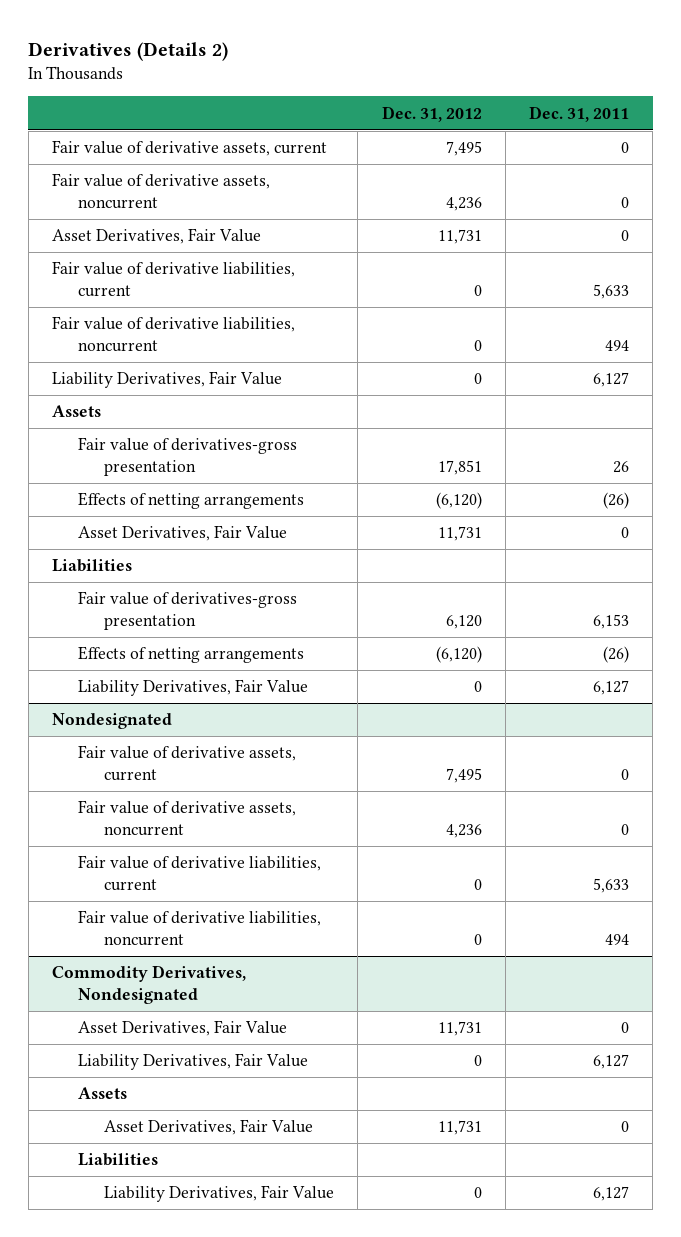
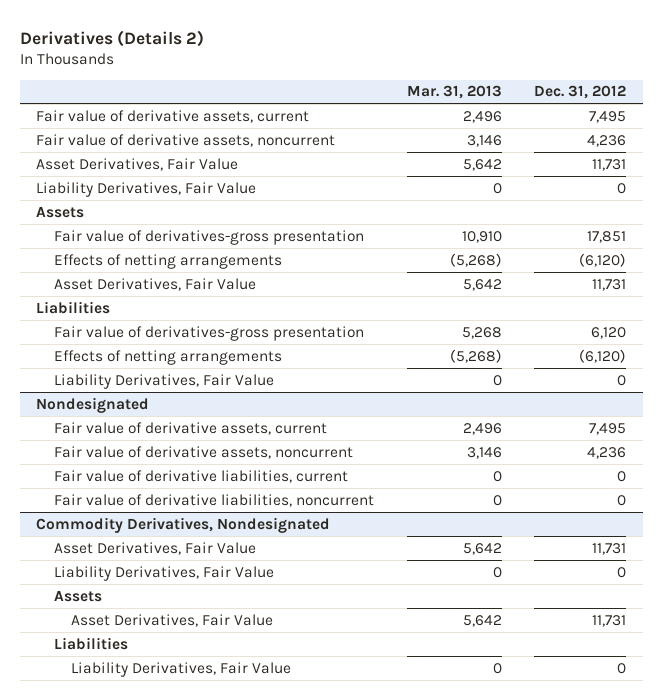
[528,105,629,122] Dec. 31, 2011 -> none
none -> [406,85,502,100] Mar. 31, 2013
[52,261,296,297] Fair value of derivative liabilities, current -> none
[52,316,296,352] Fair value of derivative liabilities, noncurrent -> none

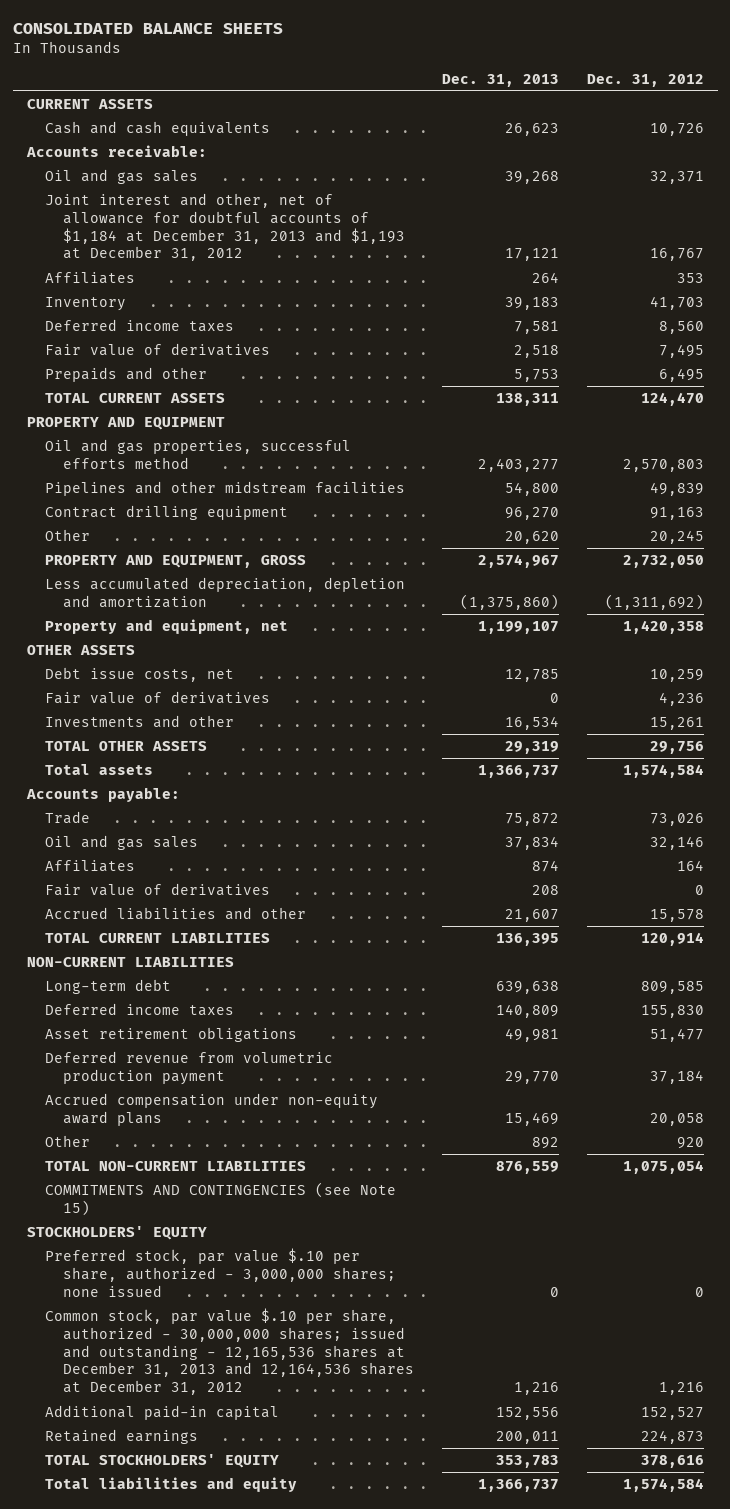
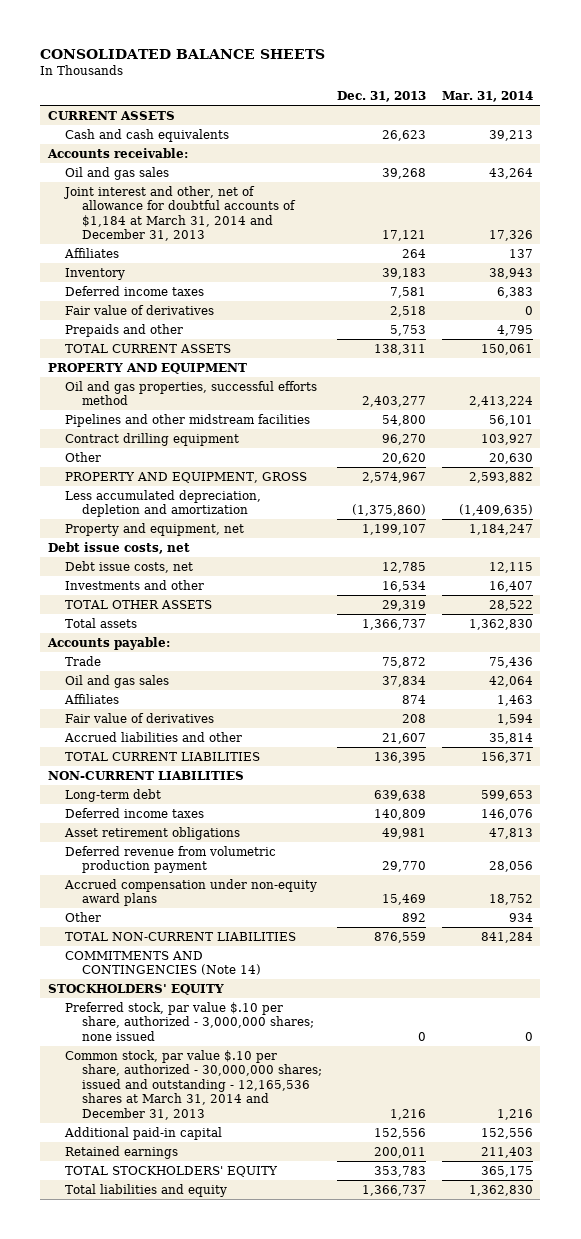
[586,73,704,87] Dec. 31, 2012 -> none
none -> [441,91,533,103] Mar. 31, 2014
[44,192,406,262] Joint interest and other, net of allowance for doubtful accounts of $1,184 at December 31, 2013 and $1,193 at December 31, 2012 -> [63,185,297,242] Joint interest and other, net of allowance for doubtful accounts of $1,184 at March 31, 2014 and December 31, 2013
[26,644,135,655] OTHER ASSETS -> [48,541,191,554] Debt issue costs, net
[44,690,270,704] Fair value of derivatives -> none
[44,1181,396,1216] COMMITMENTS AND CONTINGENCIES (see Note 15) -> [65,950,262,976] COMMITMENTS AND CONTINGENCIES (Note 14)
[44,1307,415,1396] Common stock, par value $.10 per share, authorized - 30,000,000 shares; issued and outstanding - 12,165,536 shares at December 31, 2013 and 12,164,536 shares at December 31, 2012 -> [65,1049,323,1120] Common stock, par value $.10 per share, authorized - 30,000,000 shares; issued and outstanding - 12,165,536 shares at March 31, 2014 and December 31, 2013

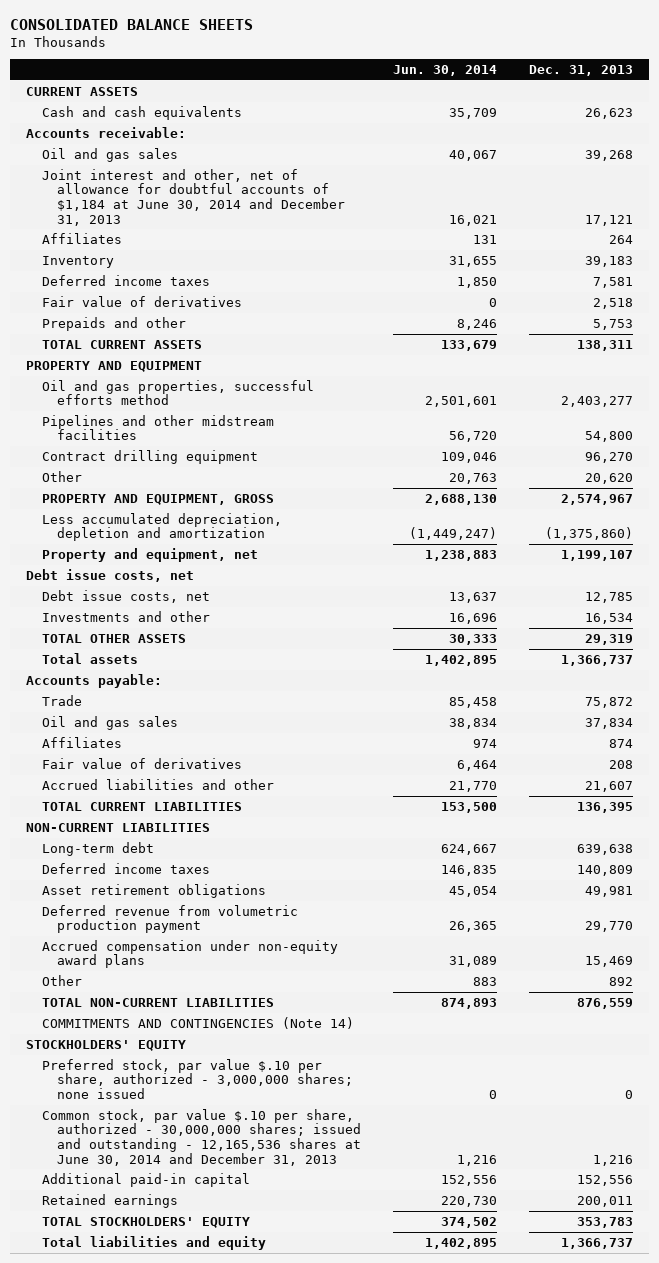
[441,91,533,103] Mar. 31, 2014 -> none
none -> [392,65,497,77] Jun. 30, 2014
[63,185,297,242] Joint interest and other, net of allowance for doubtful accounts of $1,184 at March 31, 2014 and December 31, 2013 -> [41,168,345,226] Joint interest and other, net of allowance for doubtful accounts of $1,184 at June 30, 2014 and December 31, 2013
[65,1049,323,1120] Common stock, par value $.10 per share, authorized - 30,000,000 shares; issued and outstanding - 12,165,536 shares at March 31, 2014 and December 31, 2013 -> [41,1108,361,1166] Common stock, par value $.10 per share, authorized - 30,000,000 shares; issued and outstanding - 12,165,536 shares at June 30, 2014 and December 31, 2013

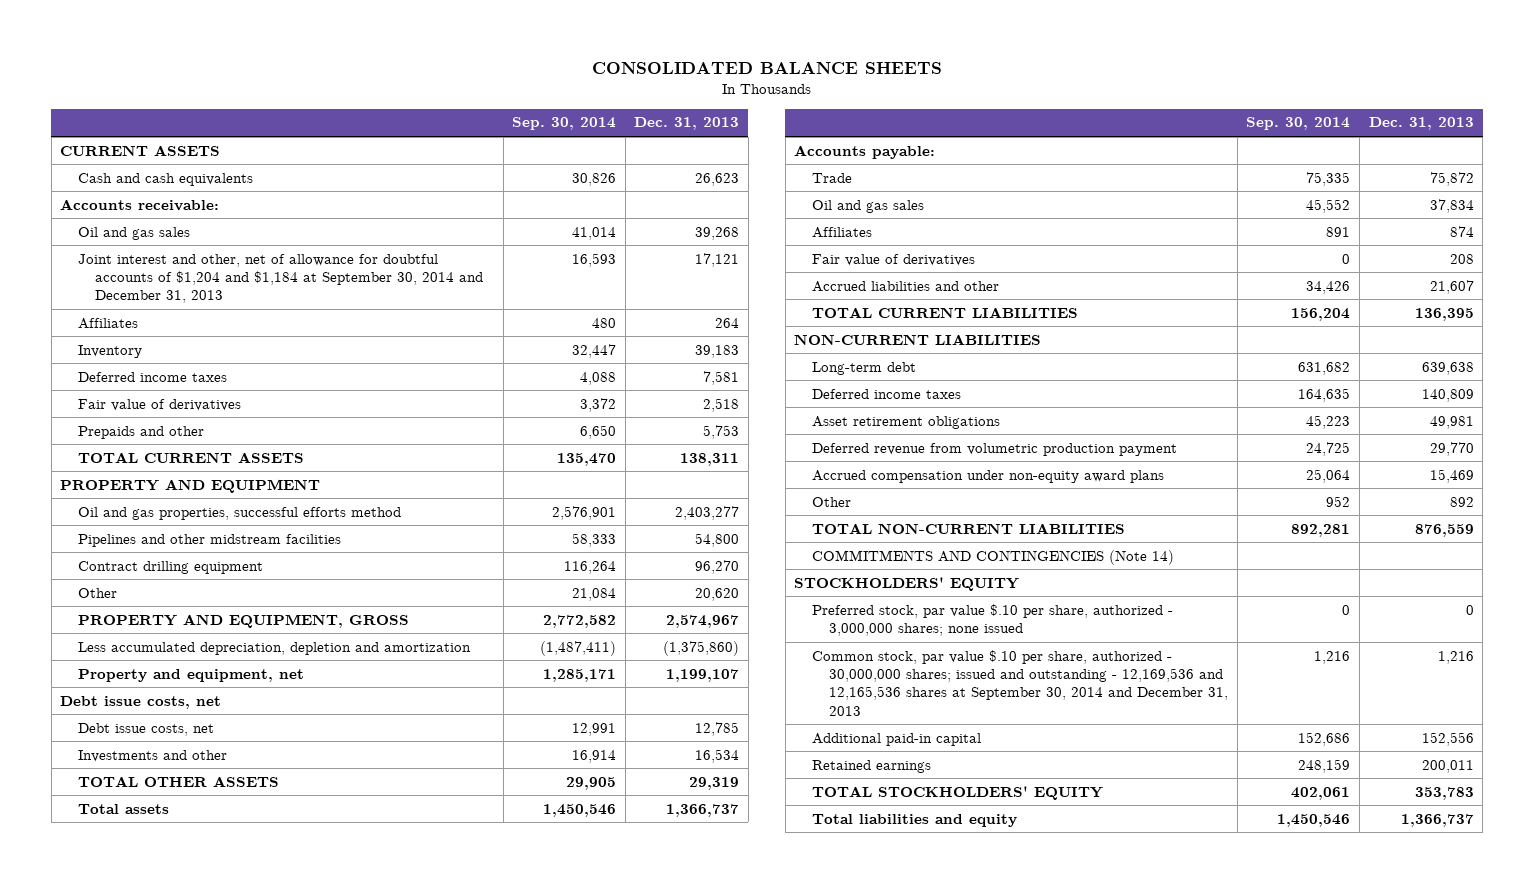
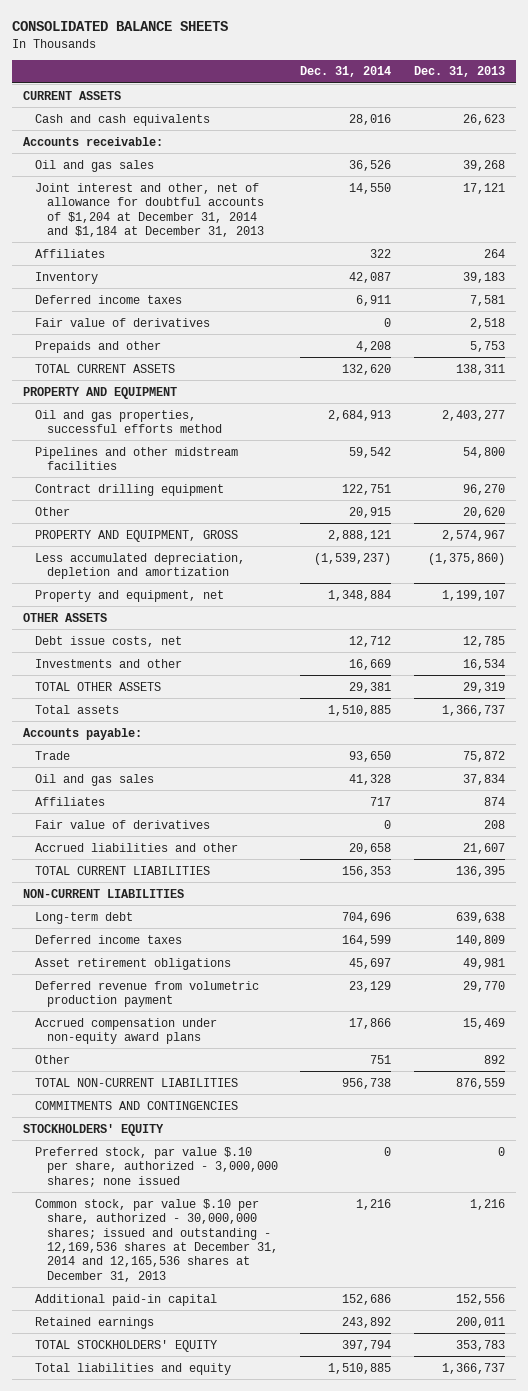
[512,117,617,131] Sep. 30, 2014 -> none
none -> [300,66,392,78] Dec. 31, 2014
[77,253,483,304] Joint interest and other, net of allowance for doubtful accounts of $1,204 and $1,184 at September 30, 2014 and December 31, 2013 -> [35,182,264,237] Joint interest and other, net of allowance for doubtful accounts of $1,204 at December 31, 2014 and $1,184 at December 31, 2013
[60,695,222,709] Debt issue costs, net -> [23,612,108,622] OTHER ASSETS
[811,549,1174,565] COMMITMENTS AND CONTINGENCIES (Note 14) -> [35,1100,239,1110] COMMITMENTS AND CONTINGENCIES
[811,649,1229,716] Common stock, par value $.10 per share, authorized - 30,000,000 shares; issued and outstanding - 12,169,536 and 12,165,536 shares at September 30, 2014 and December 31, 2013 -> [35,1198,278,1282] Common stock, par value $.10 per share, authorized - 30,000,000 shares; issued and outstanding - 12,169,536 shares at December 31, 2014 and 12,165,536 shares at December 31, 2013

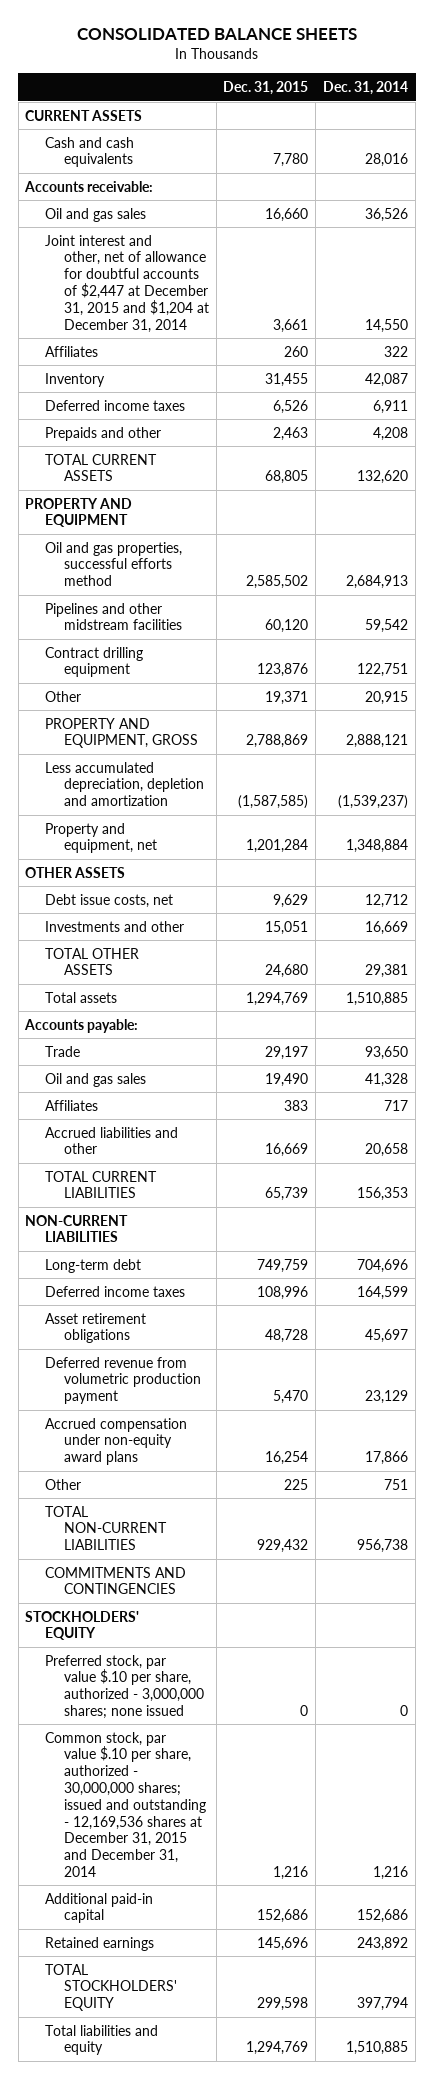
[413,66,505,78] Dec. 31, 2013 -> none
none -> [223,81,309,96] Dec. 31, 2015
[35,182,264,237] Joint interest and other, net of allowance for doubtful accounts of $1,204 at December 31, 2014 and $1,184 at December 31, 2013 -> [44,234,209,333] Joint interest and other, net of allowance for doubtful accounts of $2,447 at December 31, 2015 and $1,204 at December 31, 2014
[35,317,211,327] Fair value of derivatives -> none
[35,819,211,829] Fair value of derivatives -> none
[35,1198,278,1282] Common stock, par value $.10 per share, authorized - 30,000,000 shares; issued and outstanding - 12,169,536 shares at December 31, 2014 and 12,165,536 shares at December 31, 2013 -> [44,1731,206,1877] Common stock, par value $.10 per share, authorized - 30,000,000 shares; issued and outstanding - 12,169,536 shares at December 31, 2015 and December 31, 2014

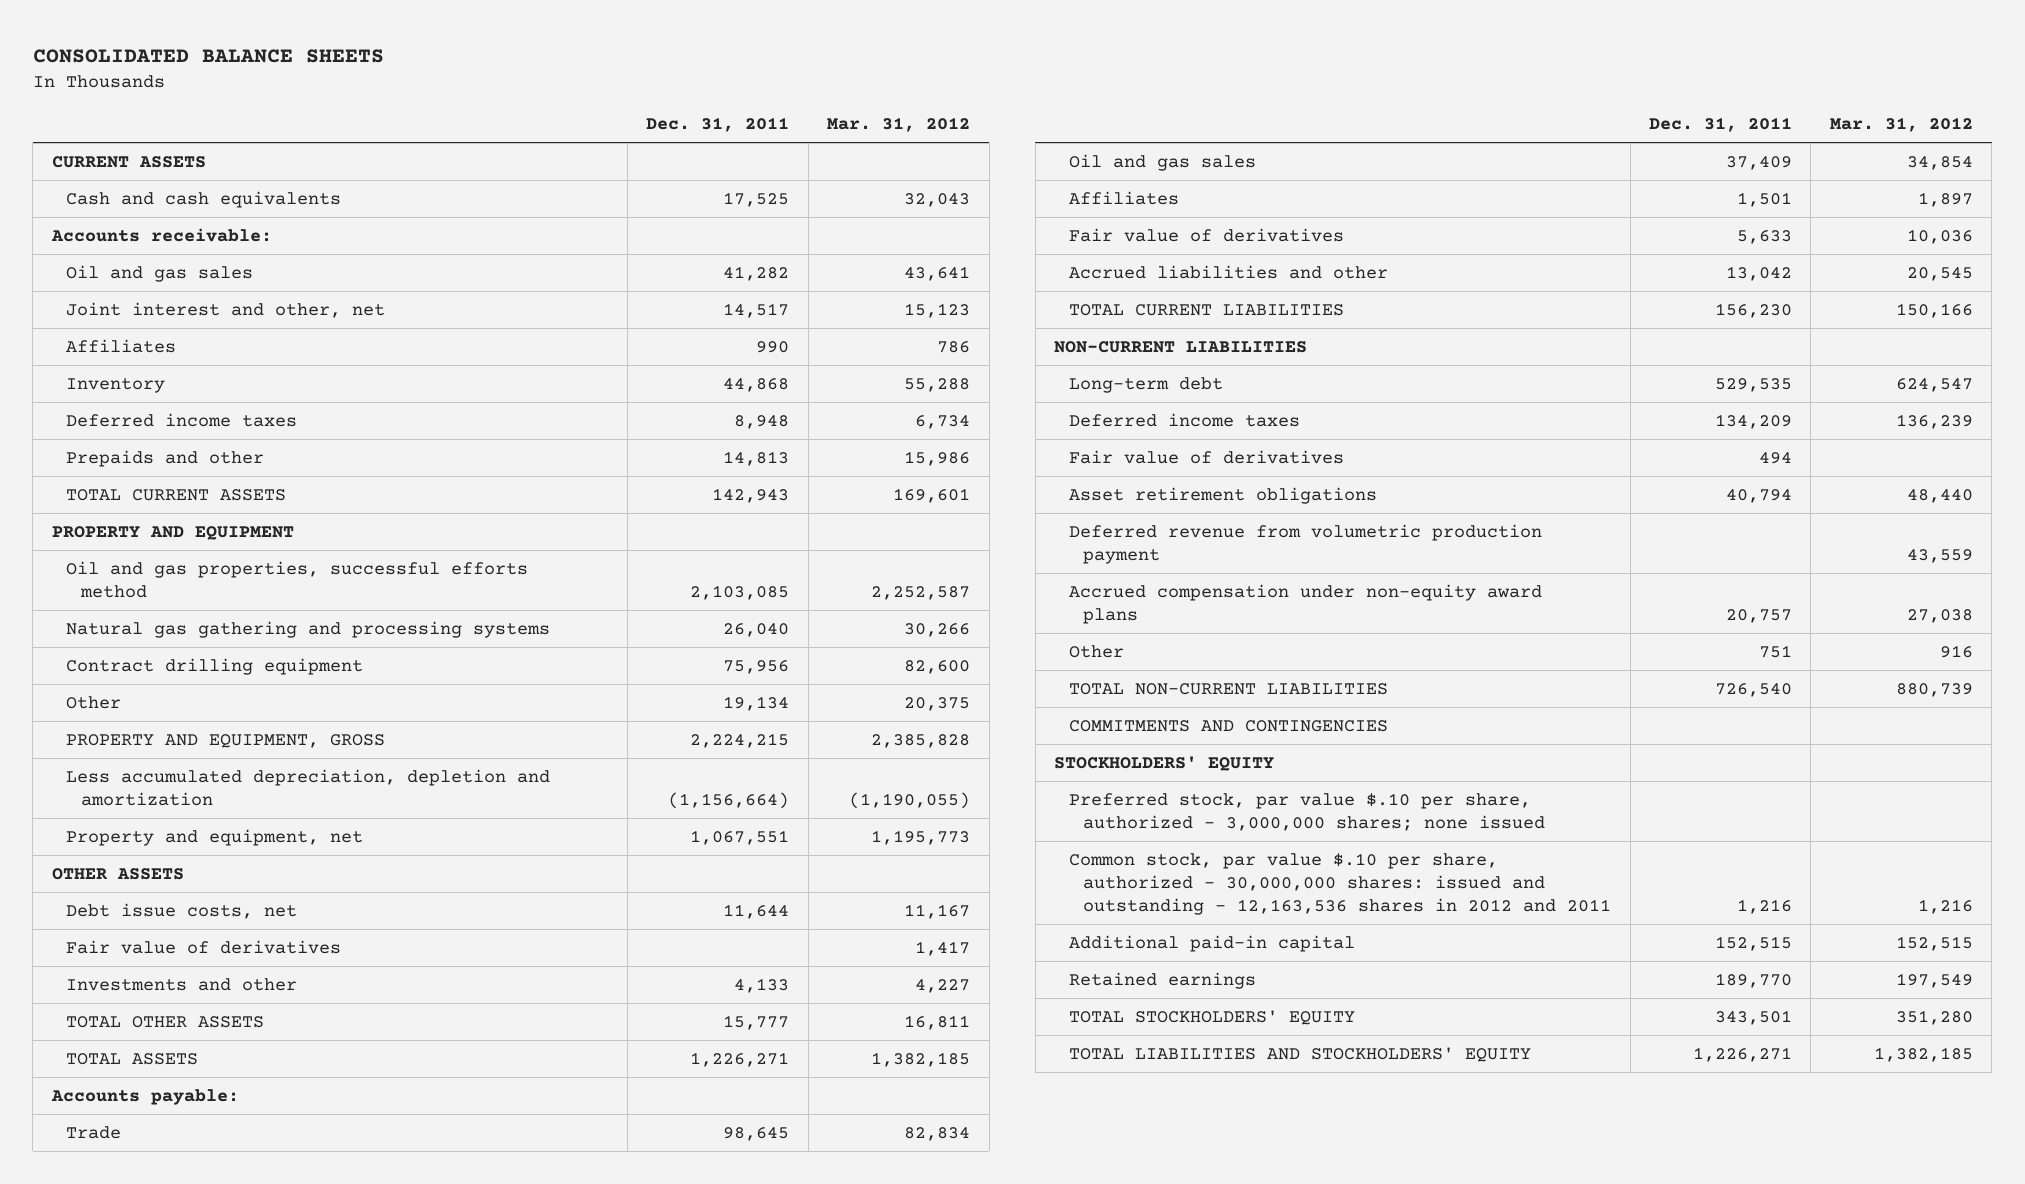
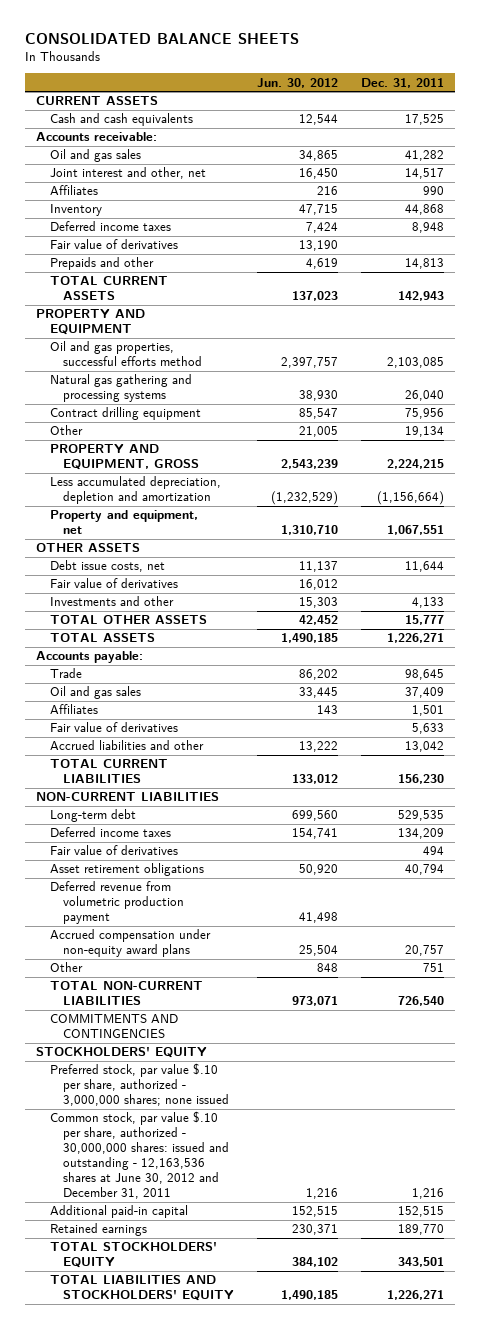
[827,117,971,133] Mar. 31, 2012 -> none
none -> [257,77,339,88] Jun. 30, 2012
none -> [49,239,178,250] Fair value of derivatives
[1068,852,1612,916] Common stock, par value $.10 per share, authorized - 30,000,000 shares: issued and outstanding - 12,163,536 shares in 2012 and 2011 -> [49,1111,230,1200] Common stock, par value $.10 per share, authorized - 30,000,000 shares: issued and outstanding - 12,163,536 shares at June 30, 2012 and December 31, 2011

